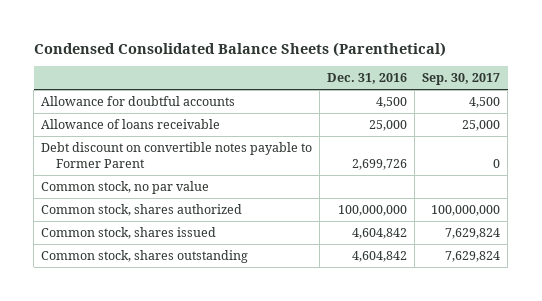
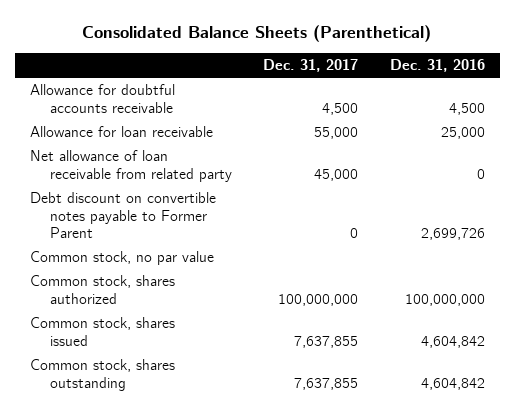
[33,41,446,57] Condensed Consolidated Balance Sheets (Parenthetical) -> [82,24,432,42] Consolidated Balance Sheets (Parenthetical)
[422,73,501,86] Sep. 30, 2017 -> none
none -> [263,59,359,73] Dec. 31, 2017
[41,95,236,106] Allowance for doubtful accounts -> [30,84,176,113] Allowance for doubtful accounts receivable
[41,118,221,129] Allowance of loans receivable -> [30,126,214,138] Allowance for loan receivable
none -> [30,150,232,182] Net allowance of loan receivable from related party

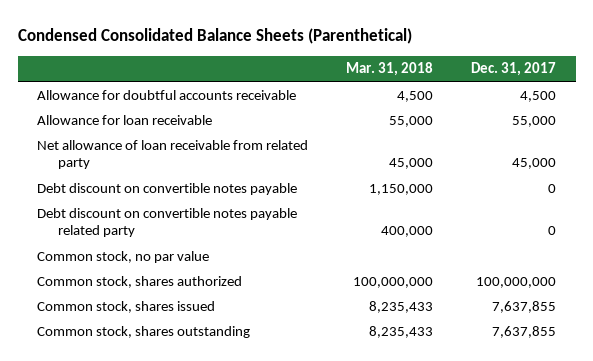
[82,24,432,42] Consolidated Balance Sheets (Parenthetical) -> [17,27,412,44] Condensed Consolidated Balance Sheets (Parenthetical)
[389,59,485,73] Dec. 31, 2016 -> none
none -> [346,62,434,77] Mar. 31, 2018
[30,192,217,238] Debt discount on convertible notes payable to Former Parent -> [36,182,297,195] Debt discount on convertible notes payable
none -> [36,207,297,238] Debt discount on convertible notes payable related party

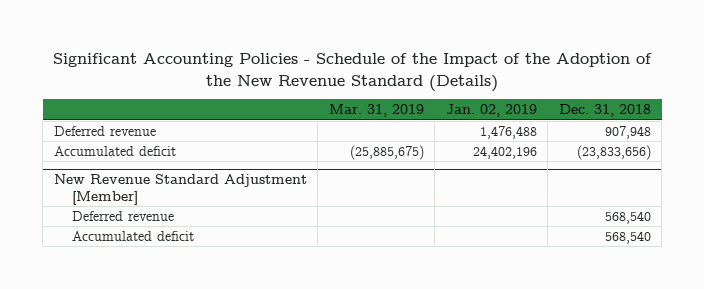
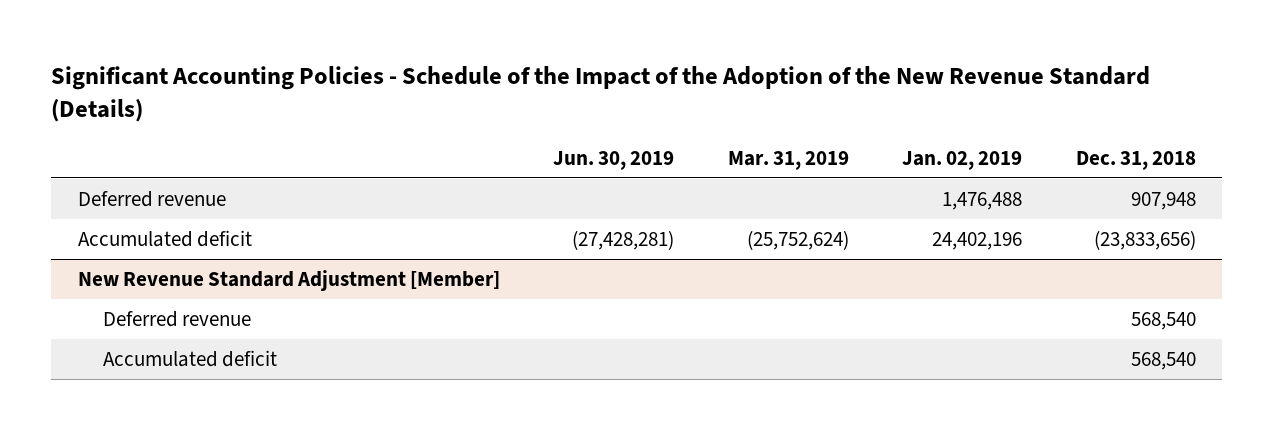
none -> [553,150,675,170] Jun. 30, 2019
[349,145,424,161] (25,885,675) -> [746,229,849,250] (25,752,624)

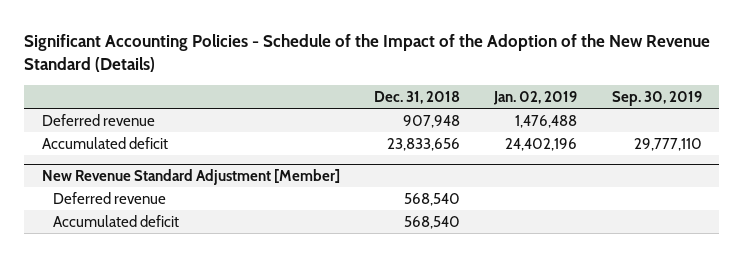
[553,150,675,170] Jun. 30, 2019 -> none
[727,150,849,170] Mar. 31, 2019 -> none
none -> [611,90,702,106] Sep. 30, 2019
[1093,229,1196,250] (23,833,656) -> [386,137,460,151] 23,833,656

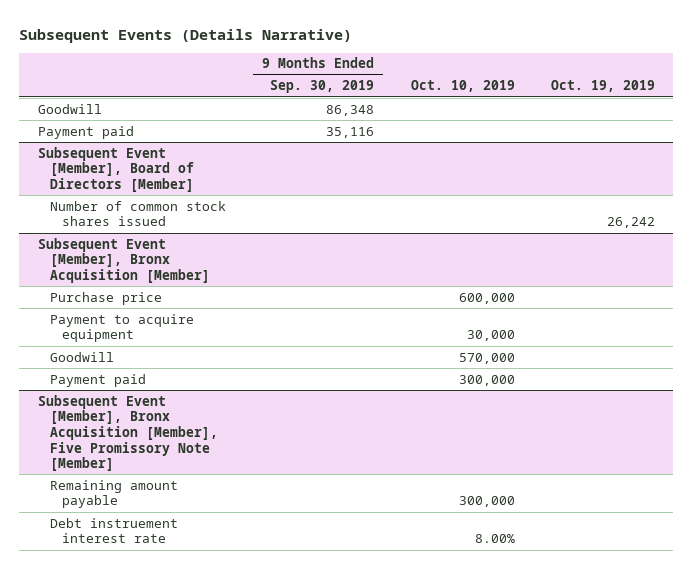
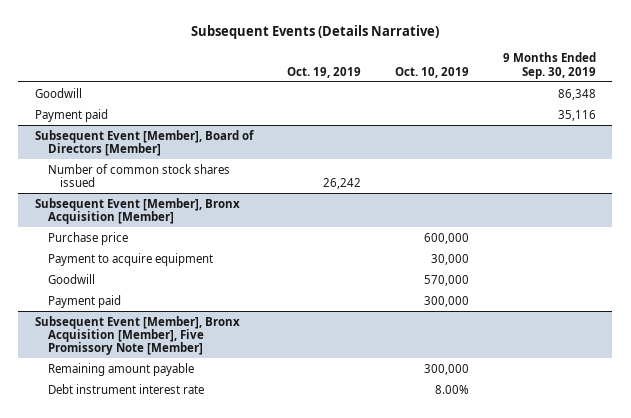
[49,517,178,544] Debt instruement interest rate -> [47,383,204,394] Debt instrument interest rate

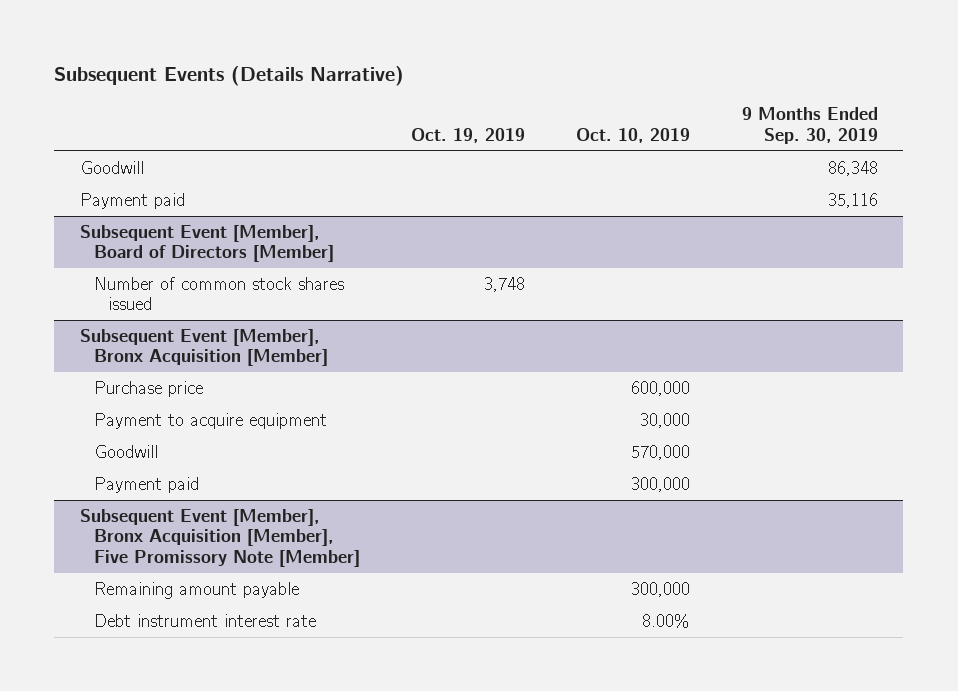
[323,177,362,189] 26,242 -> [484,276,526,292] 3,748

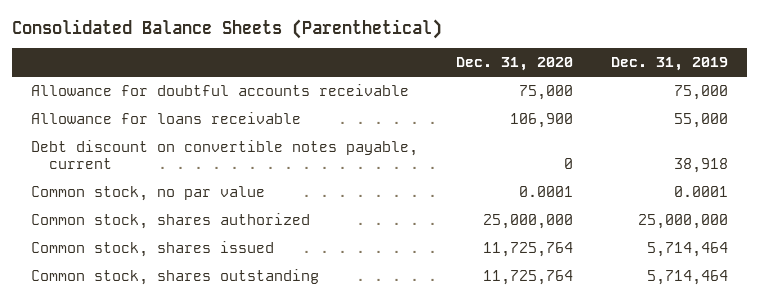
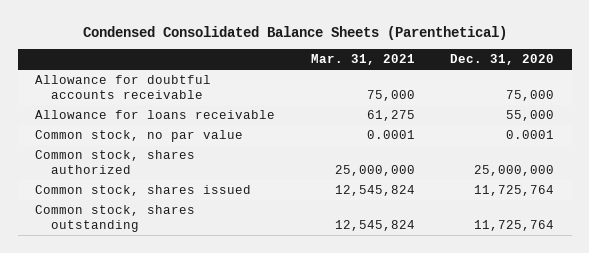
[11,18,442,39] Consolidated Balance Sheets (Parenthetical) -> [82,25,507,40] Condensed Consolidated Balance Sheets (Parenthetical)
[611,57,729,72] Dec. 31, 2019 -> none
none -> [310,54,415,66] Mar. 31, 2021
[30,140,418,170] Debt discount on convertible notes payable, current -> none
[509,113,573,129] 106,900 -> [505,110,554,122] 55,000

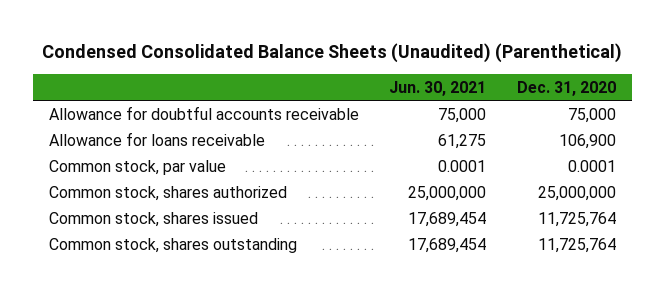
[82,25,507,40] Condensed Consolidated Balance Sheets (Parenthetical) -> [42,43,623,64] Condensed Consolidated Balance Sheets (Unaudited) (Parenthetical)
[310,54,415,66] Mar. 31, 2021 -> none
none -> [389,80,487,96] Jun. 30, 2021
[505,110,554,122] 55,000 -> [559,133,617,149] 106,900
[35,130,244,143] Common stock, no par value -> [48,159,226,175] Common stock, par value

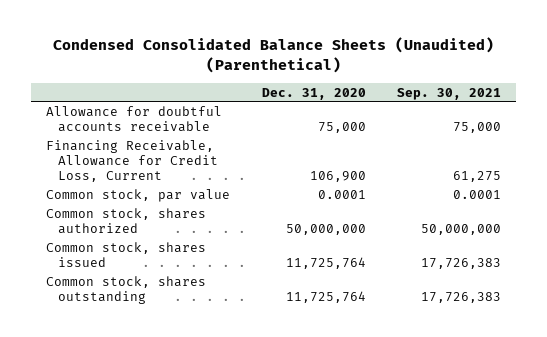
[389,80,487,96] Jun. 30, 2021 -> none
none -> [396,87,501,100] Sep. 30, 2021
[48,131,265,146] Allowance for loans receivable -> [46,139,218,182] Financing Receivable, Allowance for Credit Loss, Current
[538,185,617,201] 25,000,000 -> [285,223,366,235] 50,000,000

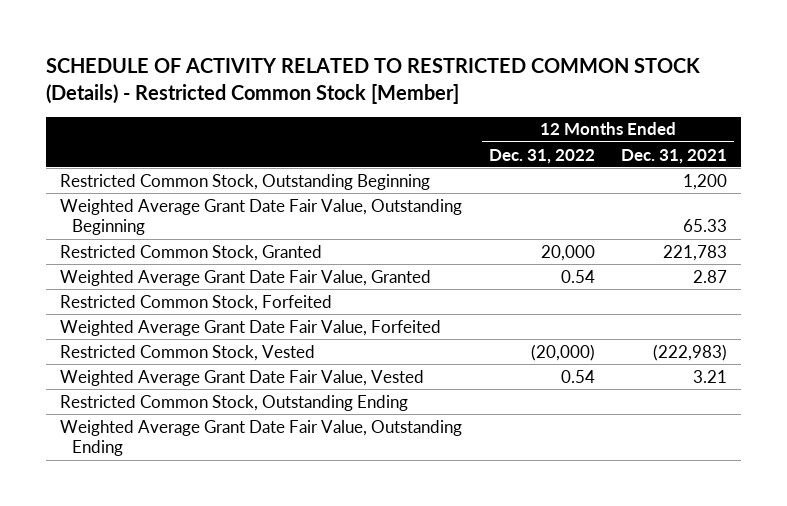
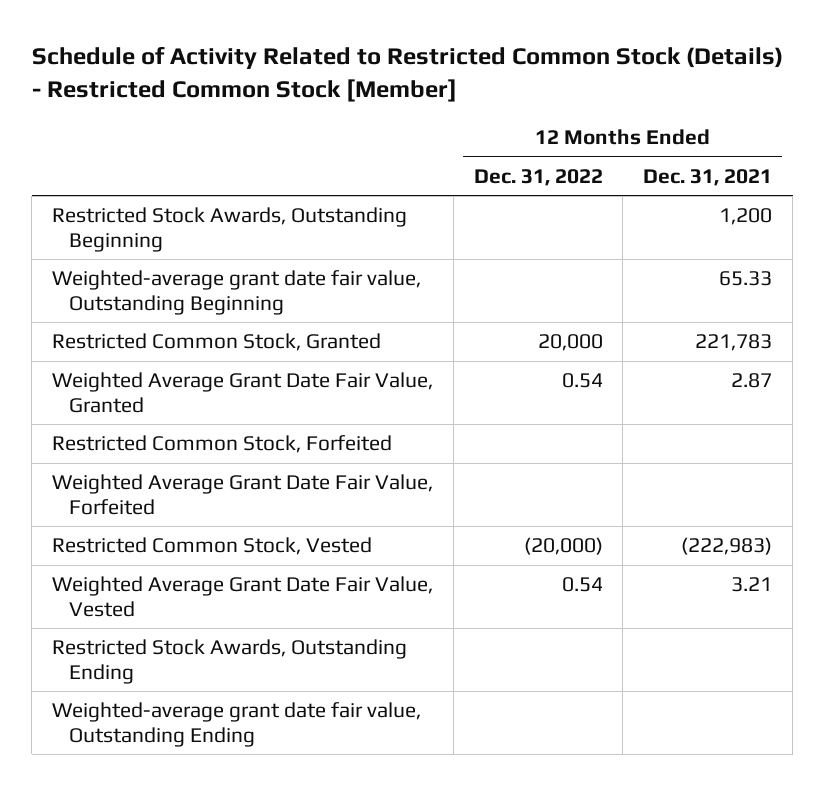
[46,57,701,104] SCHEDULE OF ACTIVITY RELATED TO RESTRICTED COMMON STOCK (Details) - Restricted Common Stock [Member] -> [31,46,783,103] Schedule of Activity Related to Restricted Common Stock (Details) - Restricted Common Stock [Member]
[59,173,430,190] Restricted Common Stock, Outstanding Beginning -> [51,207,407,252] Restricted Stock Awards, Outstanding Beginning
[59,198,462,236] Weighted Average Grant Date Fair Value, Outstanding Beginning -> [51,270,421,315] Weighted-average grant date fair value, Outstanding Beginning
[59,394,408,411] Restricted Common Stock, Outstanding Ending -> [51,639,407,684] Restricted Stock Awards, Outstanding Ending
[59,419,462,457] Weighted Average Grant Date Fair Value, Outstanding Ending -> [51,702,421,747] Weighted-average grant date fair value, Outstanding Ending

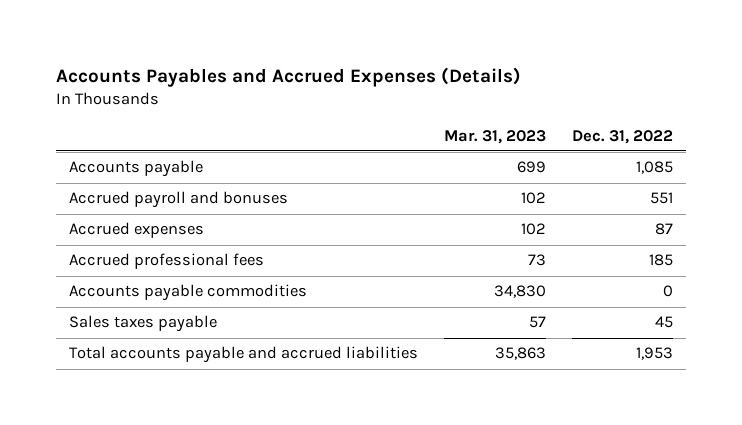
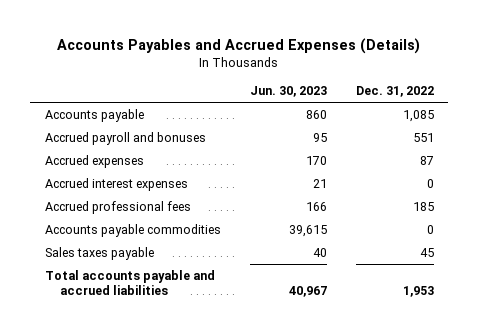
[444,129,547,144] Mar. 31, 2023 -> none
none -> [249,86,327,98] Jun. 30, 2023
none -> [44,177,188,191] Accrued interest expenses

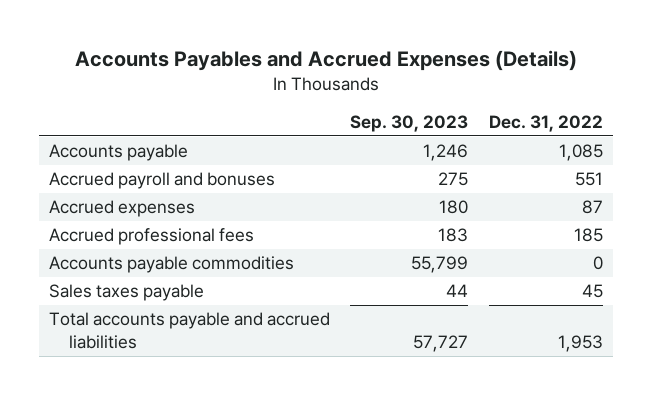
[249,86,327,98] Jun. 30, 2023 -> none
none -> [350,114,469,132] Sep. 30, 2023
[44,177,188,191] Accrued interest expenses -> none

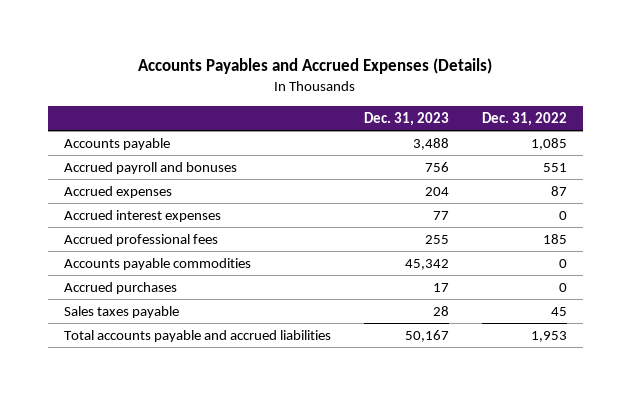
[350,114,469,132] Sep. 30, 2023 -> none
none -> [363,111,449,126] Dec. 31, 2023
none -> [64,210,222,223] Accrued interest expenses
none -> [64,282,178,295] Accrued purchases

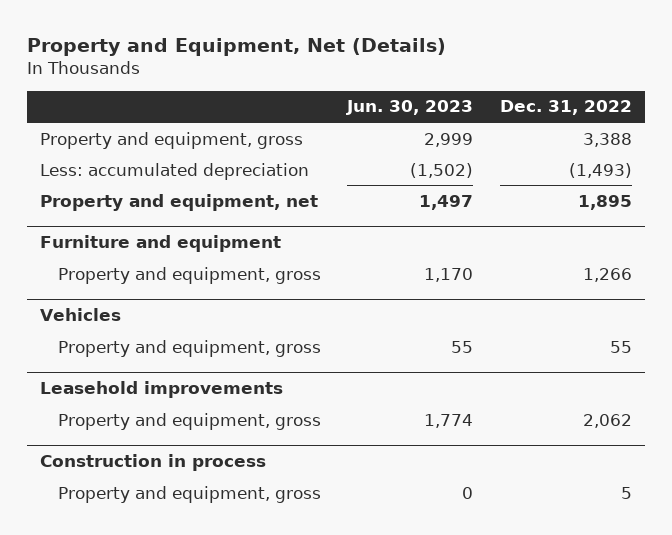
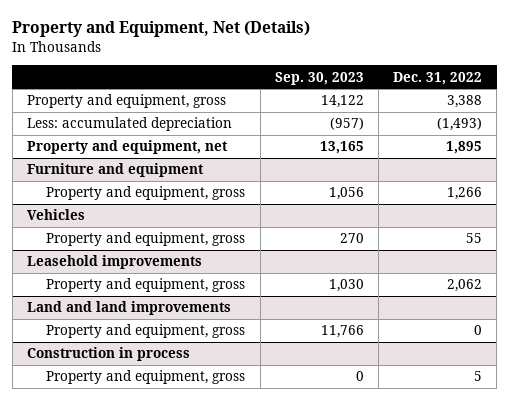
[346,100,474,116] Jun. 30, 2023 -> none
none -> [274,71,364,85] Sep. 30, 2023
none -> [26,301,231,316] Land and land improvements
none -> [46,324,246,339] Property and equipment, gross

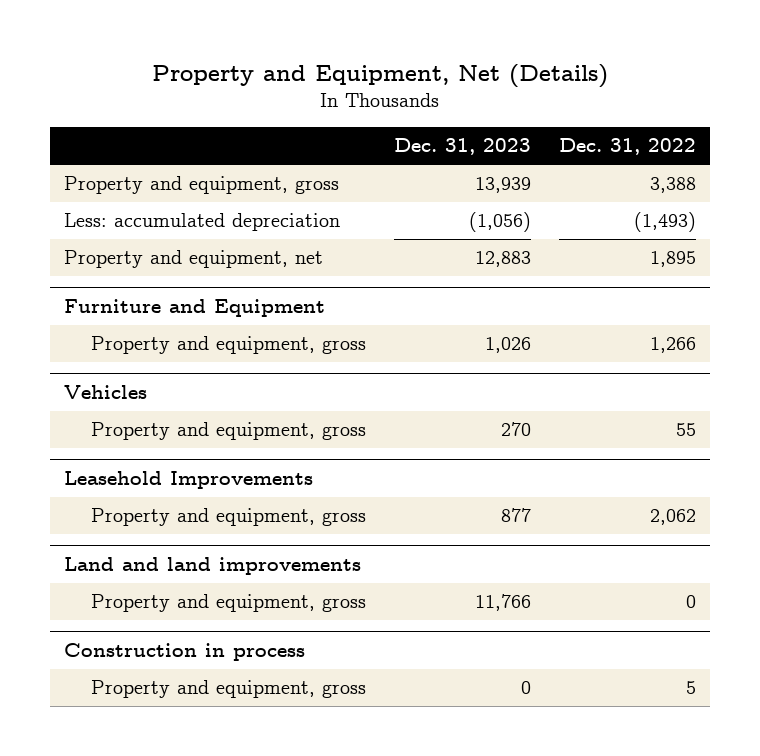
[274,71,364,85] Sep. 30, 2023 -> none
none -> [394,138,532,156] Dec. 31, 2023
[26,163,204,178] Furniture and equipment -> [64,298,326,317] Furniture and Equipment
[26,255,202,270] Leasehold improvements -> [64,470,314,489] Leasehold Improvements

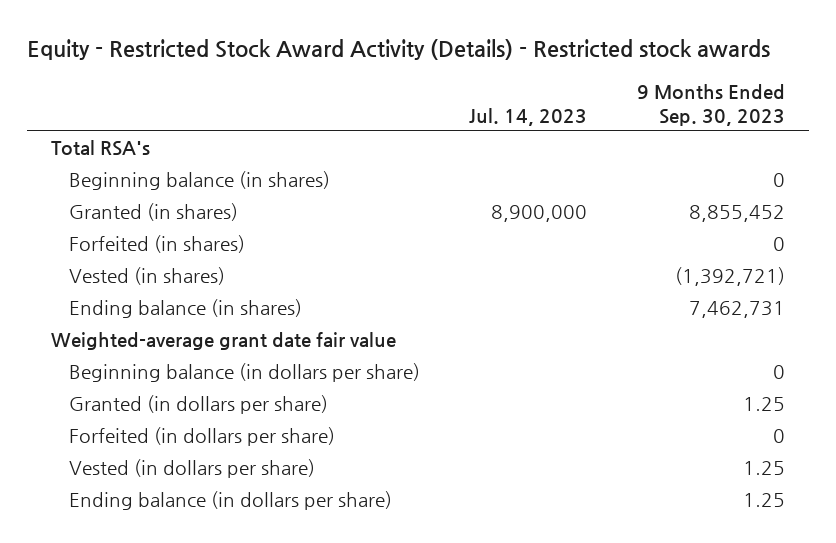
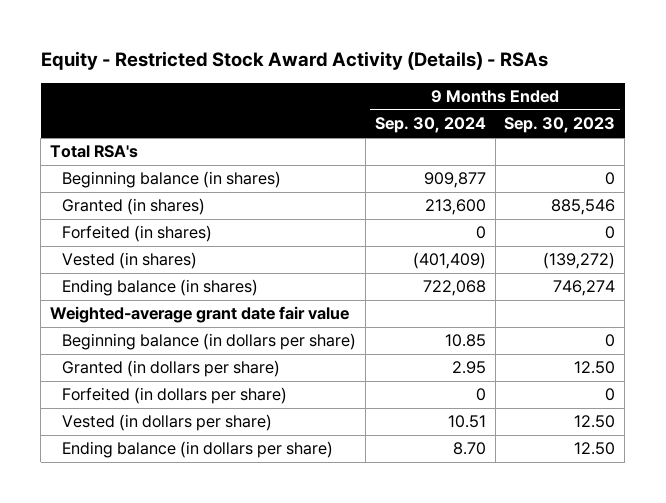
[26,39,770,61] Equity - Restricted Stock Award Activity (Details) - Restricted stock awards -> [40,51,548,71] Equity - Restricted Stock Award Activity (Details) - RSAs
[469,107,588,126] Jul. 14, 2023 -> none
none -> [374,117,486,134] Sep. 30, 2024
[688,205,785,223] 8,855,452 -> [551,199,616,216] 885,546
[674,267,785,287] (1,392,721) -> [543,252,616,270] (139,272)
[688,301,785,319] 7,462,731 -> [553,280,616,297] 746,274
[742,397,785,412] 1.25 -> [574,361,616,375] 12.50
[742,461,785,476] 1.25 -> [574,415,616,429] 12.50
[742,493,785,508] 1.25 -> [574,442,616,456] 12.50

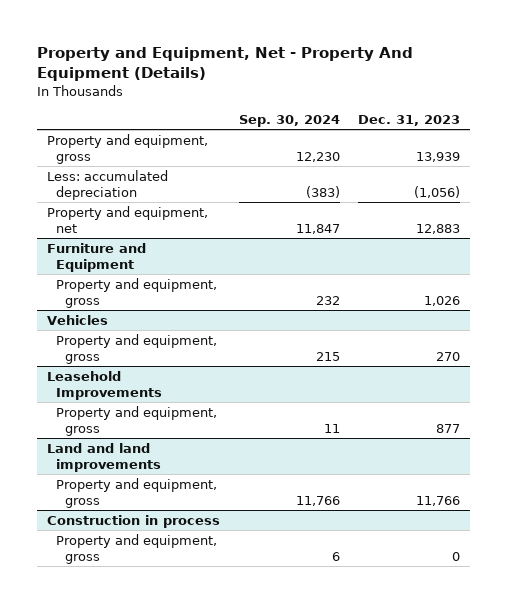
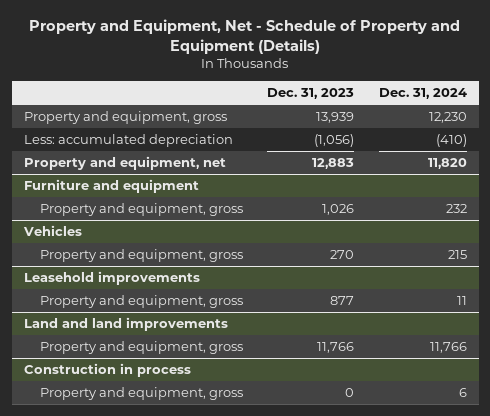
[37,46,414,81] Property and Equipment, Net - Property And Equipment (Details) -> [29,19,461,55] Property and Equipment, Net - Schedule of Property and Equipment (Details)
[238,114,340,127] Sep. 30, 2024 -> none
none -> [378,88,467,100] Dec. 31, 2024
[46,242,146,272] Furniture and Equipment -> [23,178,199,193] Furniture and equipment
[46,370,162,400] Leasehold Improvements -> [23,270,200,285] Leasehold improvements

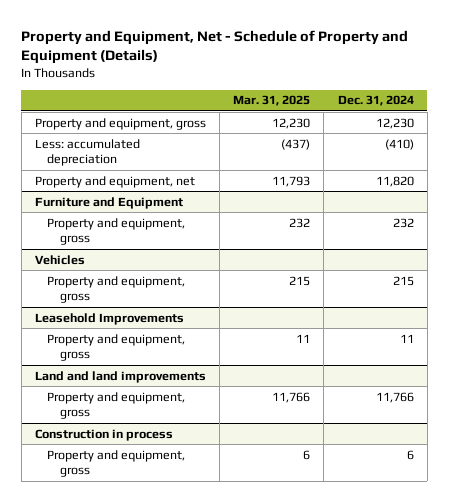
[267,88,355,100] Dec. 31, 2023 -> none
none -> [233,95,311,107] Mar. 31, 2025
[23,178,199,193] Furniture and equipment -> [35,196,184,209] Furniture and Equipment
[23,270,200,285] Leasehold improvements -> [35,312,185,325] Leasehold Improvements

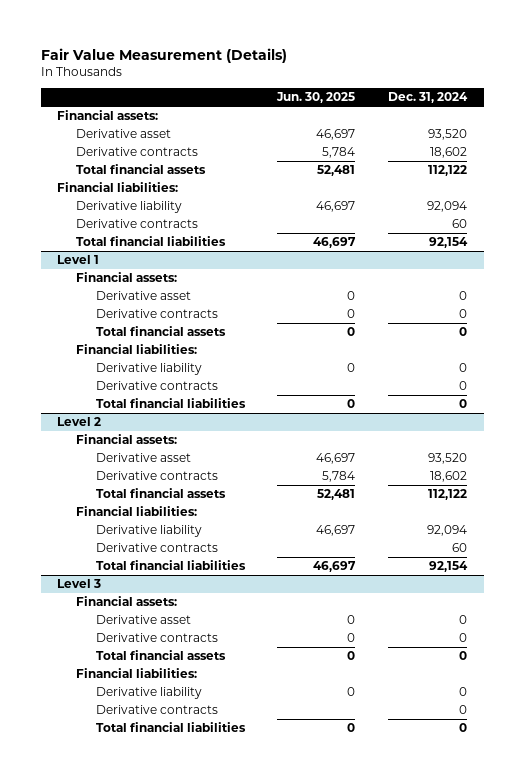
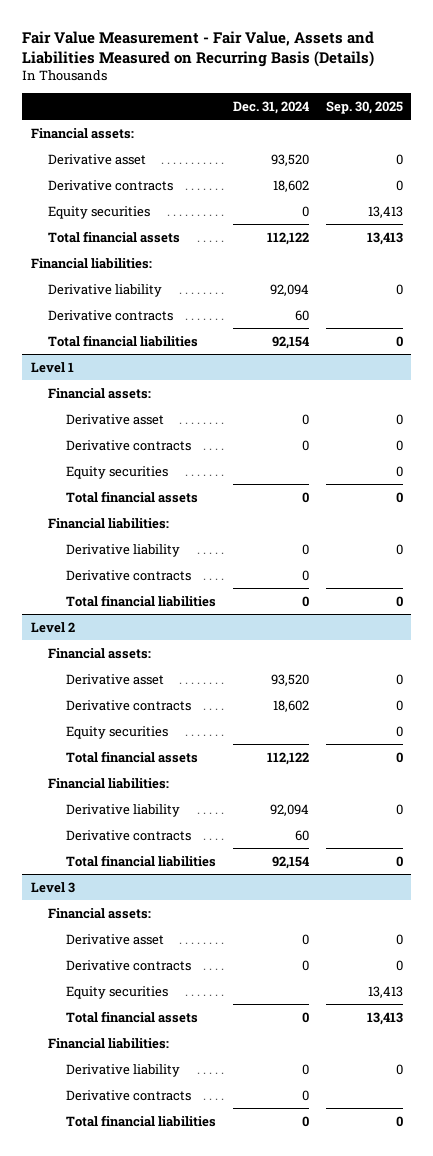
[40,47,287,63] Fair Value Measurement (Details) -> [22,30,375,67] Fair Value Measurement - Fair Value, Assets and Liabilities Measured on Recurring Basis (Details)
[276,92,356,104] Jun. 30, 2025 -> none
none -> [325,100,403,114] Sep. 30, 2025
none -> [48,205,151,219] Equity securities
none -> [66,465,169,479] Equity securities
none -> [66,725,169,739] Equity securities
none -> [66,985,169,999] Equity securities

